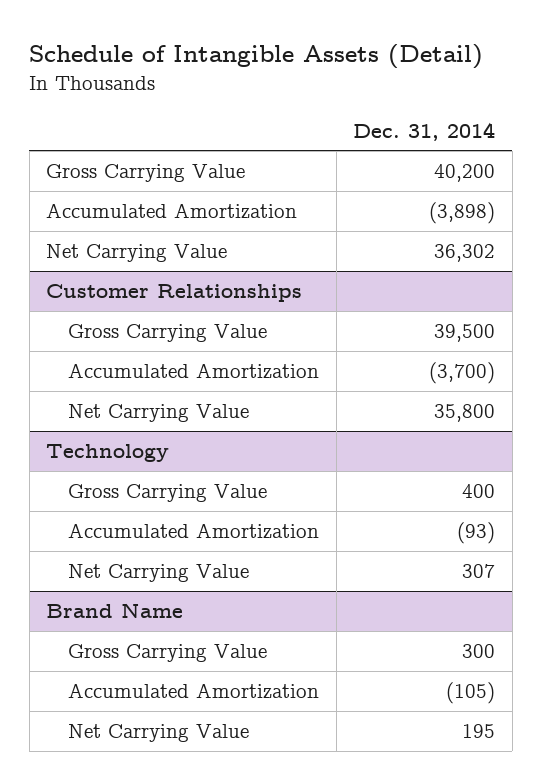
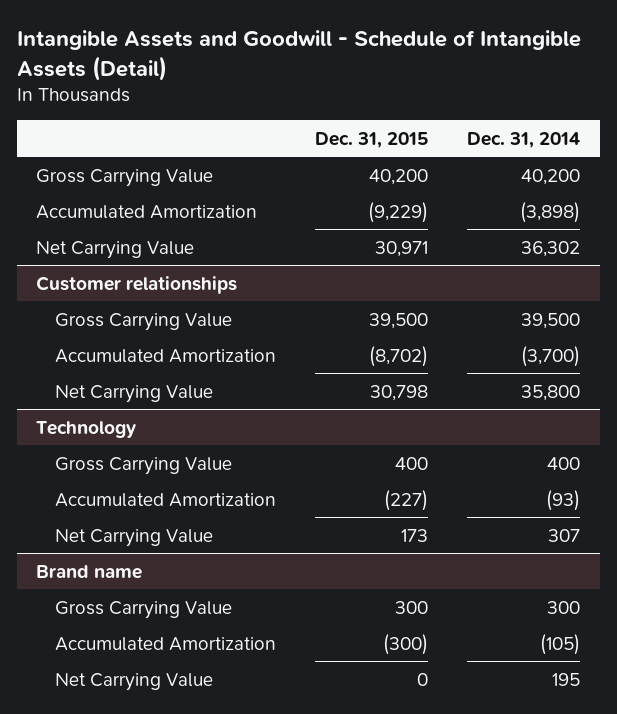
[29,43,484,69] Schedule of Intangible Assets (Detail) -> [16,30,581,81] Intangible Assets and Goodwill - Schedule of Intangible Assets (Detail)
none -> [315,131,429,148] Dec. 31, 2015
[46,284,303,303] Customer Relationships -> [36,275,238,294] Customer relationships
[46,603,184,619] Brand Name -> [36,564,143,579] Brand name

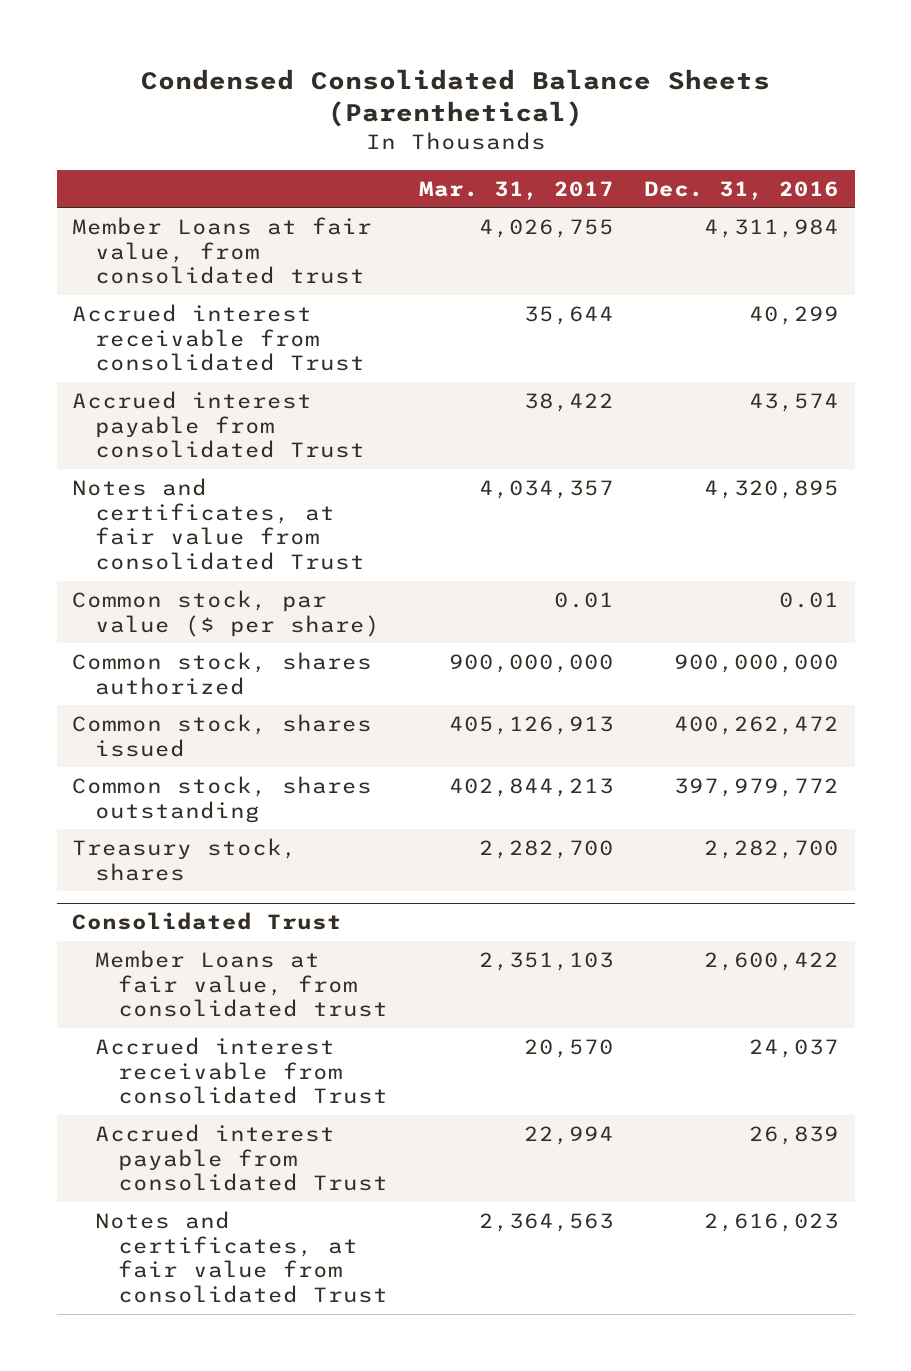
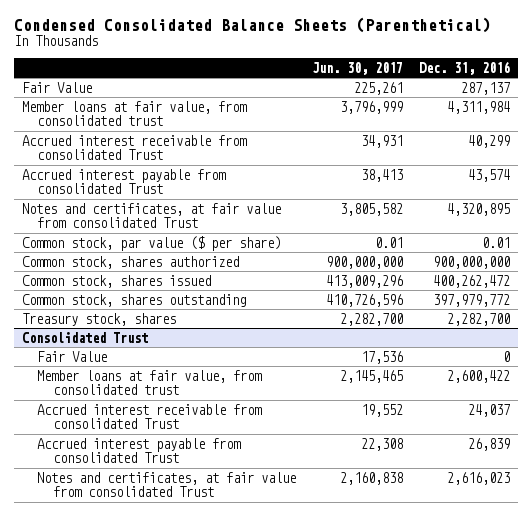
[418,180,614,200] Mar. 31, 2017 -> none
none -> [312,61,404,75] Jun. 30, 2017
none -> [21,81,92,93] Fair Value
[71,217,372,285] Member Loans at fair value, from consolidated trust -> [21,100,247,127] Member loans at fair value, from consolidated trust
none -> [37,350,108,362] Fair Value
[95,950,389,1018] Member Loans at fair value, from consolidated trust -> [37,369,263,396] Member loans at fair value, from consolidated trust

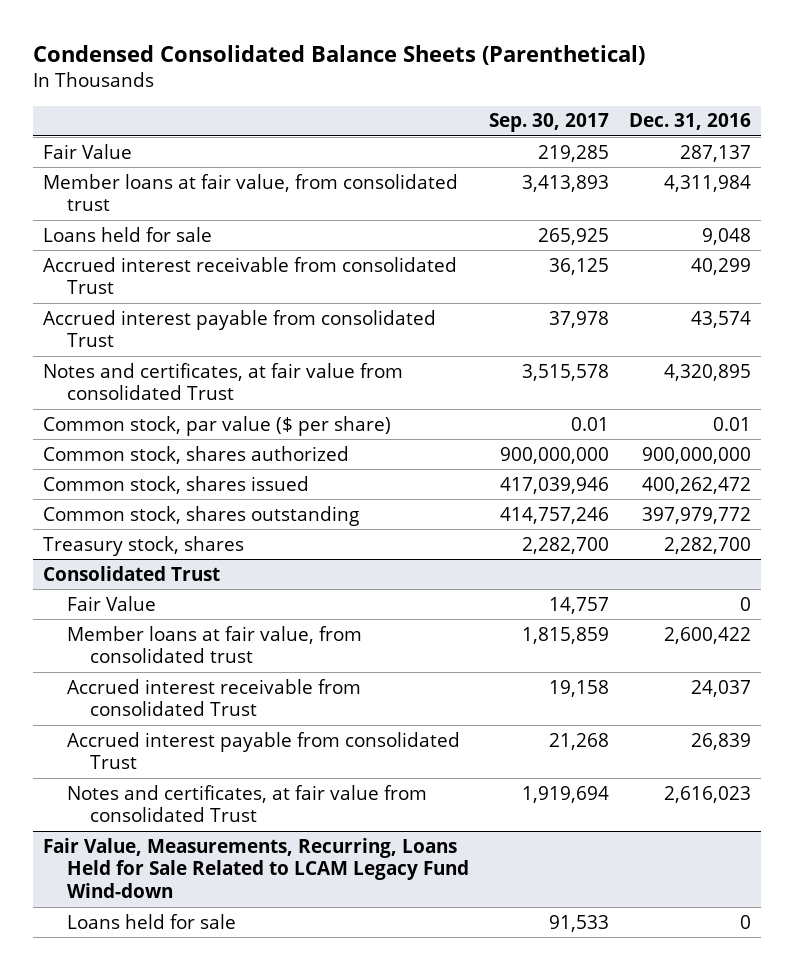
[312,61,404,75] Jun. 30, 2017 -> none
none -> [488,113,609,133] Sep. 30, 2017
none -> [43,226,213,242] Loans held for sale
none -> [43,837,469,899] Fair Value, Measurements, Recurring, Loans Held for Sale Related to LCAM Legacy Fund Wind-down
none -> [66,913,236,929] Loans held for sale

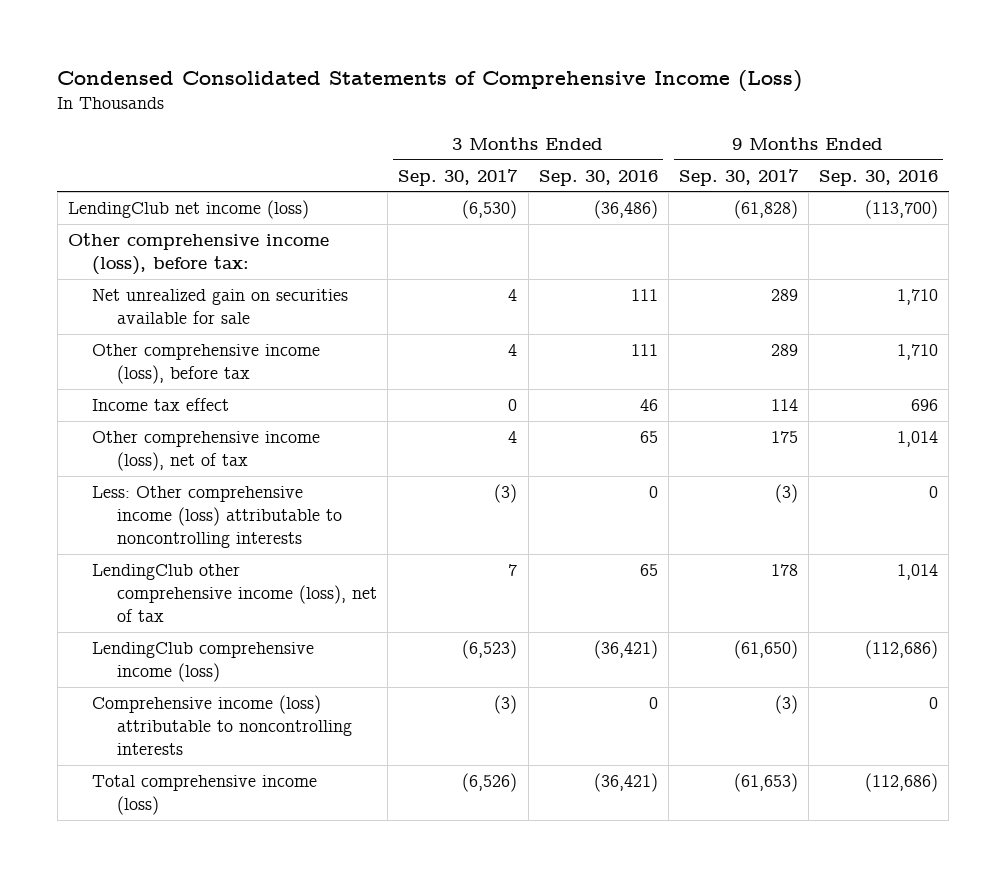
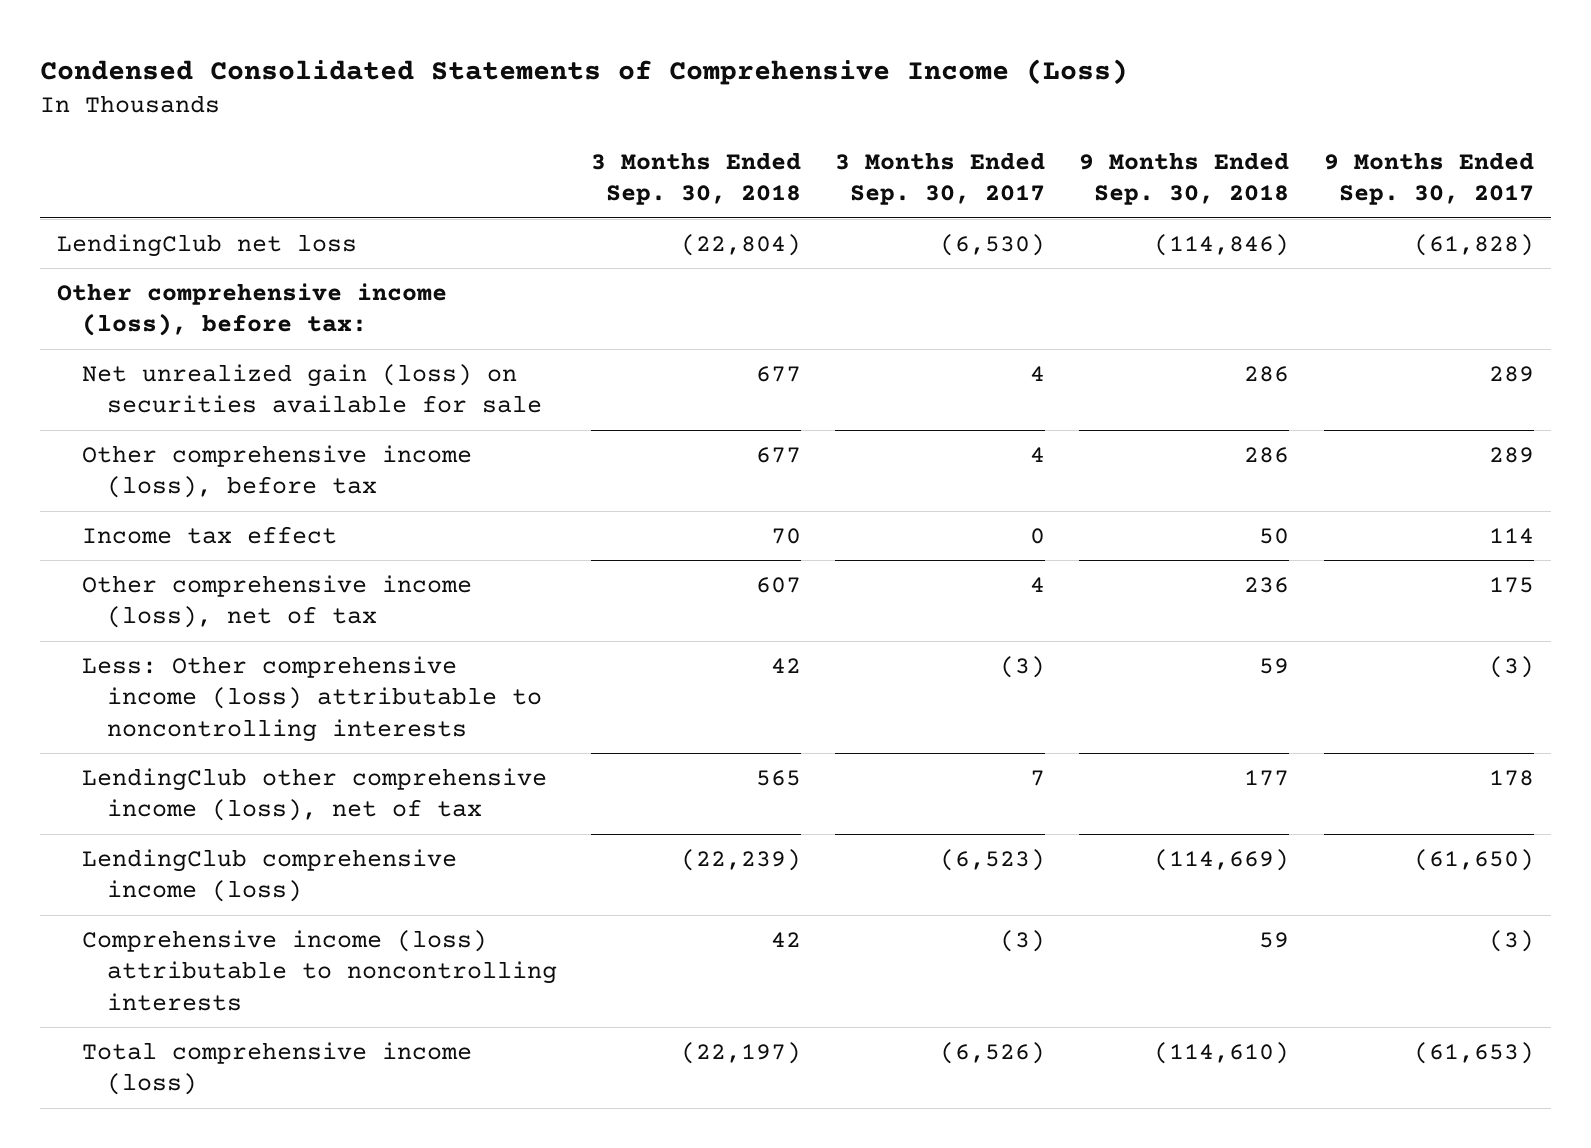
[538,169,658,186] Sep. 30, 2016 -> none
[818,169,938,186] Sep. 30, 2016 -> none
none -> [591,151,802,206] 3 Months Ended Sep. 30, 2018
none -> [1079,151,1290,206] 9 Months Ended Sep. 30, 2018
[67,200,309,220] LendingClub net income (loss) -> [57,233,358,257] LendingClub net loss
[92,289,349,325] Net unrealized gain on securities available for sale -> [81,363,542,414] Net unrealized gain (loss) on securities available for sale

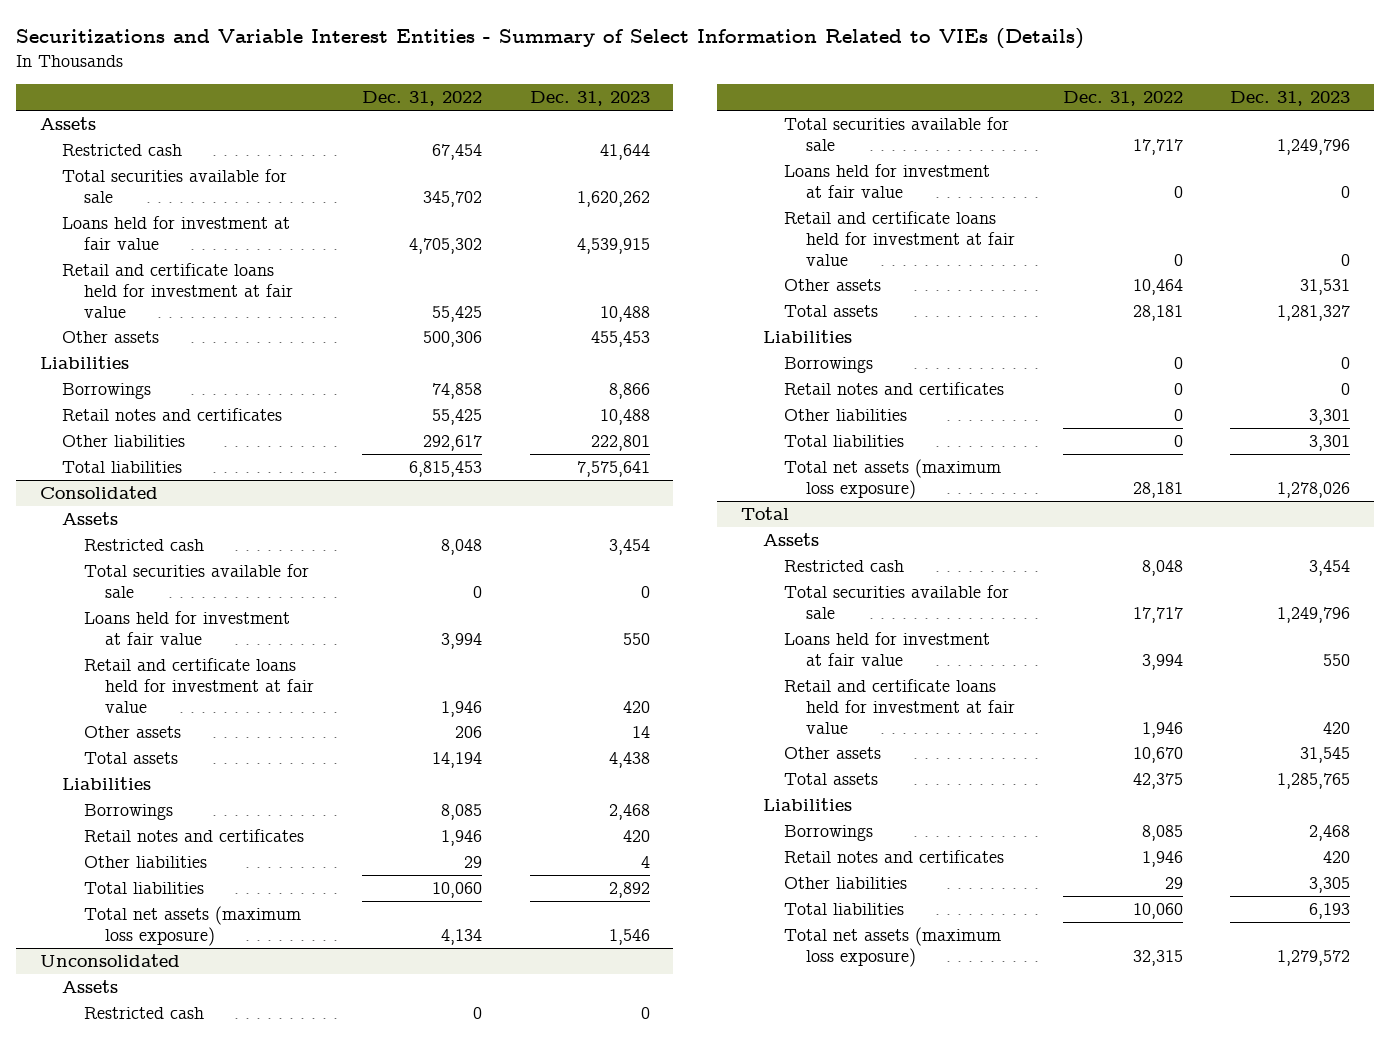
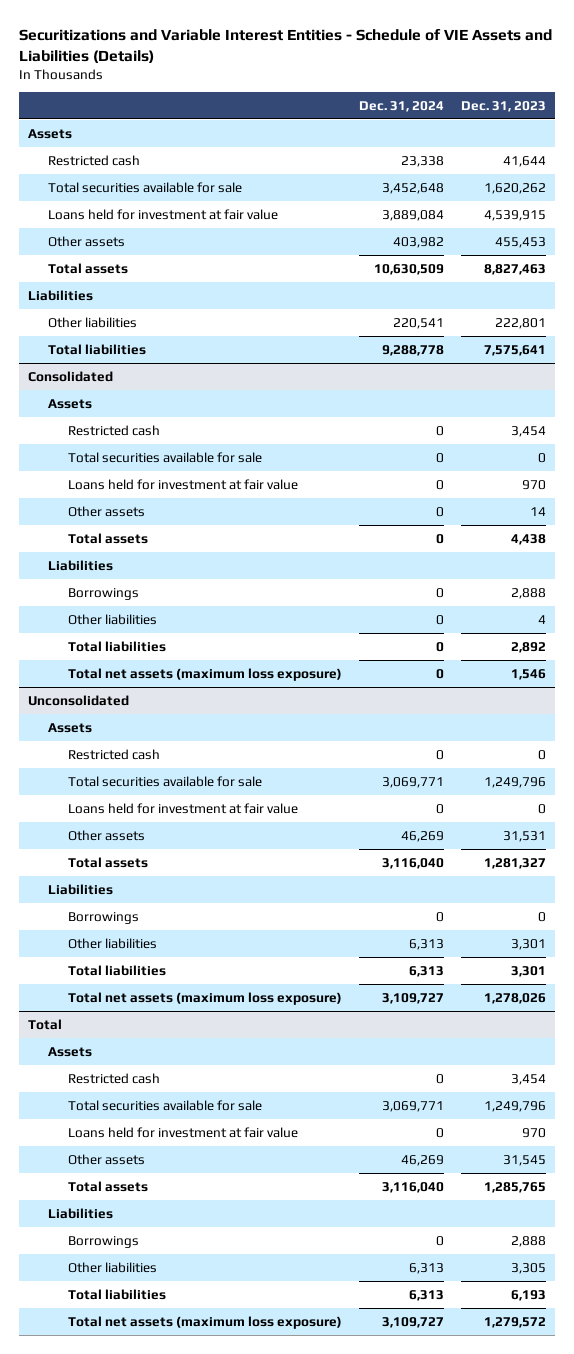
[16,28,1085,50] Securitizations and Variable Interest Entities - Summary of Select Information Related to VIEs (Details) -> [19,29,553,63] Securitizations and Variable Interest Entities - Schedule of VIE Assets and Liabilities (Details)
[362,91,483,107] Dec. 31, 2022 -> none
none -> [359,100,445,112] Dec. 31, 2024
[61,262,293,318] Retail and certificate loans held for investment at fair value -> none
none -> [47,262,128,274] Total assets
[61,382,151,399] Borrowings -> none
[61,407,282,421] Retail notes and certificates -> none
[83,657,315,713] Retail and certificate loans held for investment at fair value -> none
[622,632,650,645] 550 -> [522,479,547,490] 970
[83,828,304,842] Retail notes and certificates -> none
[608,803,650,820] 2,468 -> [511,587,547,599] 2,888
[784,210,1016,266] Retail and certificate loans held for investment at fair value -> none
[784,381,1005,395] Retail notes and certificates -> none
[784,678,1016,734] Retail and certificate loans held for investment at fair value -> none
[1323,653,1351,666] 550 -> [522,1127,547,1138] 970
[784,849,1005,863] Retail notes and certificates -> none
[1309,824,1351,841] 2,468 -> [511,1235,547,1247] 2,888

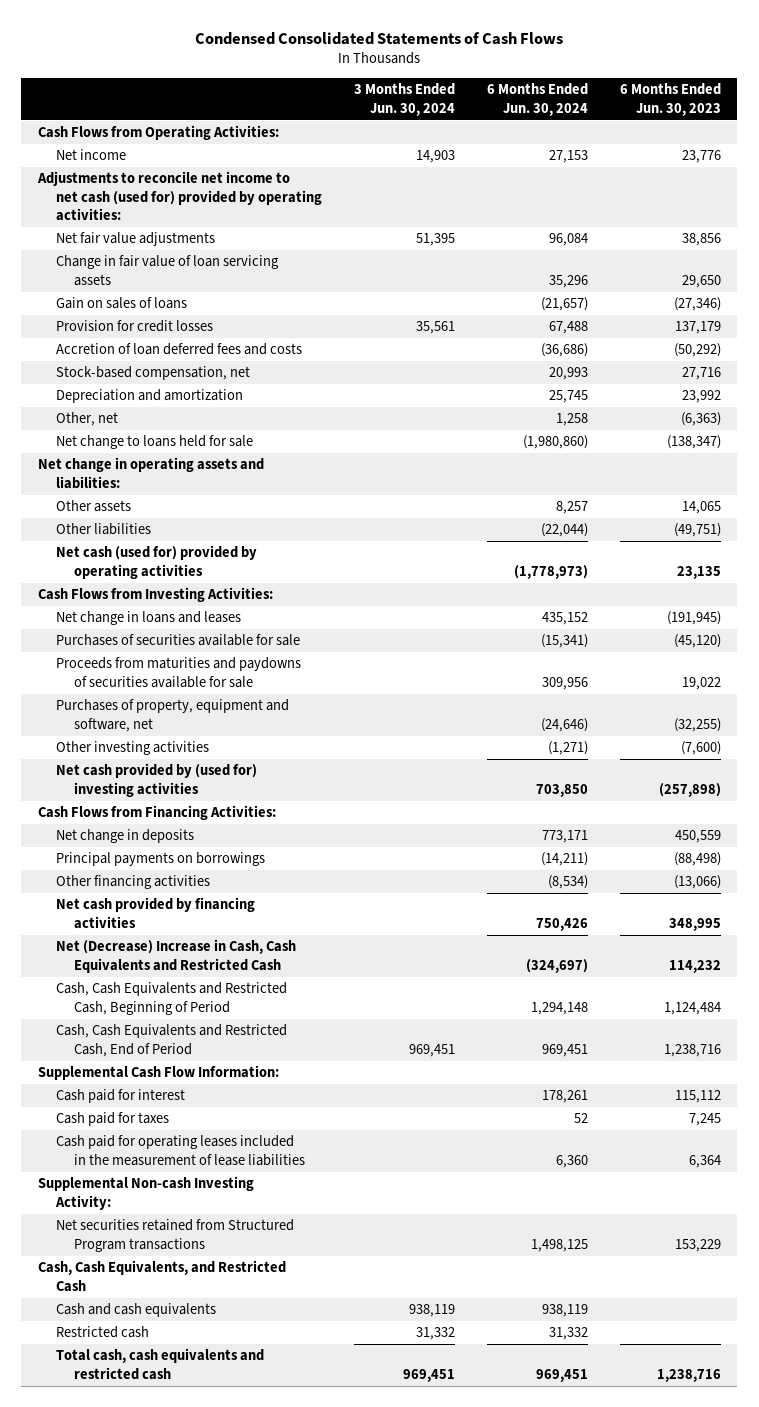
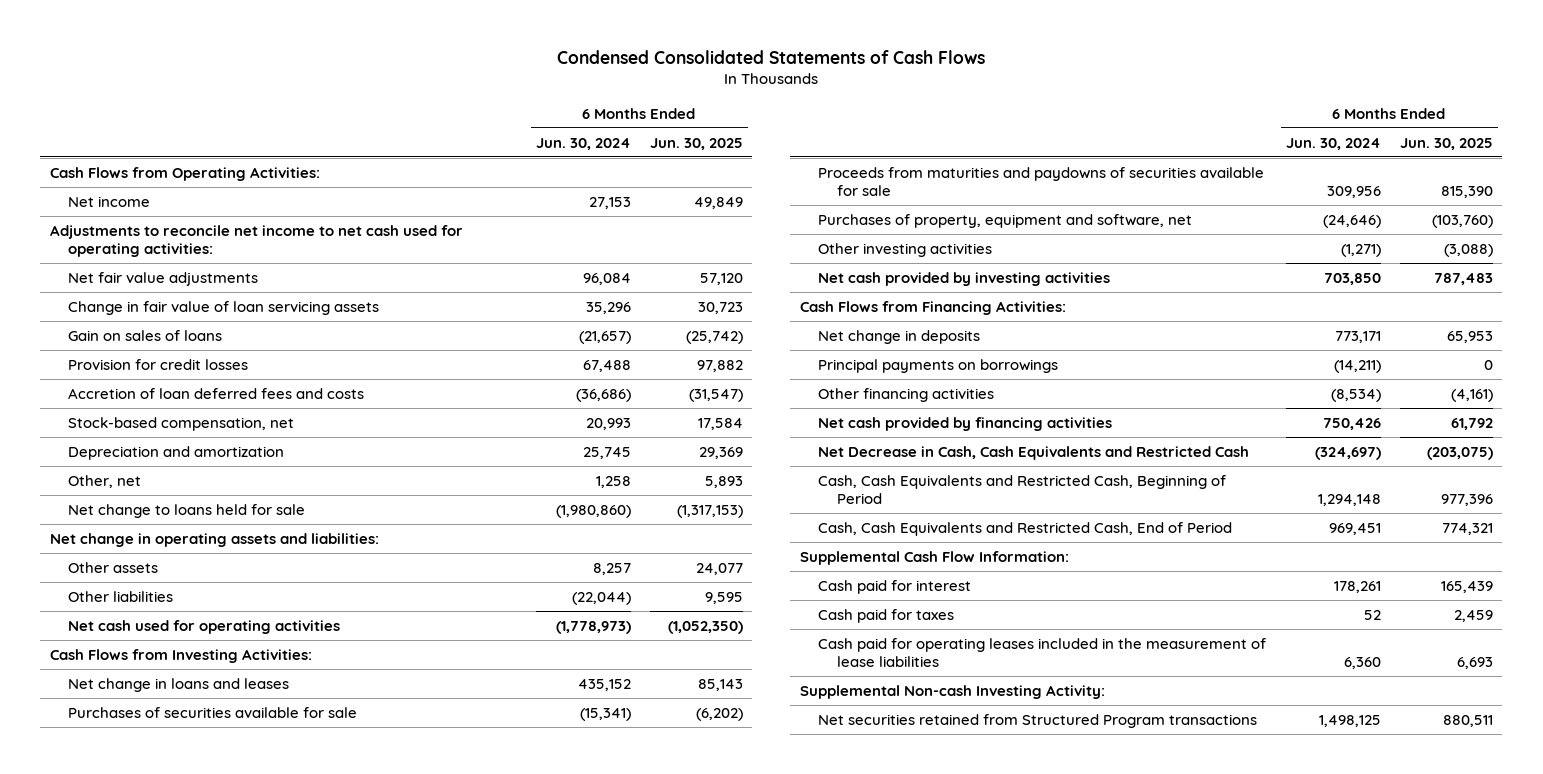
[354,83,456,116] 3 Months Ended Jun. 30, 2024 -> none
[620,83,722,116] 6 Months Ended Jun. 30, 2023 -> none
none -> [649,137,743,150] Jun. 30, 2025
[36,171,322,222] Adjustments to reconcile net income to net cash (used for) provided by operating activities: -> [49,224,463,258] Adjustments to reconcile net income to net cash used for operating activities:
[55,545,257,579] Net cash (used for) provided by operating activities -> [68,619,341,634] Net cash used for operating activities
[55,763,257,797] Net cash provided by (used for) investing activities -> [818,271,1111,286] Net cash provided by investing activities
[55,939,296,973] Net (Decrease) Increase in Cash, Cash Equivalents and Restricted Cash -> [818,445,1250,460] Net Decrease in Cash, Cash Equivalents and Restricted Cash
[37,1260,286,1292] Cash, Cash Equivalents, and Restricted Cash -> none
[55,1303,216,1318] Cash and cash equivalents -> none
[55,1326,149,1339] Restricted cash -> none
[55,1348,264,1380] Total cash, cash equivalents and restricted cash -> none

